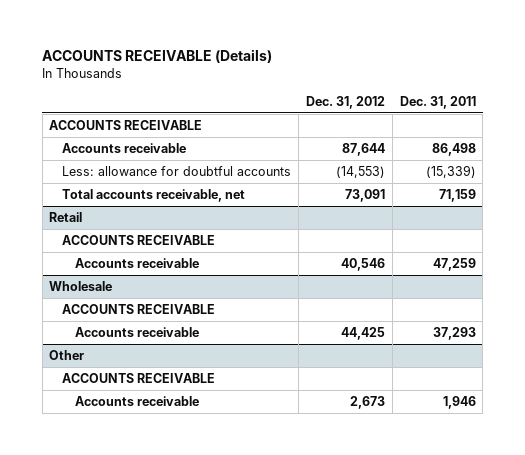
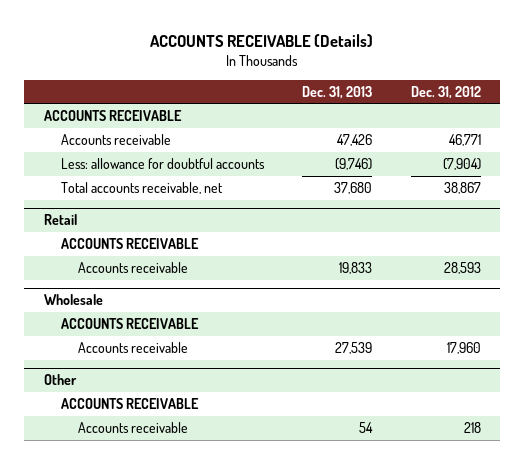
[399,95,476,109] Dec. 31, 2011 -> none
none -> [302,85,373,99] Dec. 31, 2013
[341,142,385,156] 87,644 -> [448,133,481,146] 46,771
[335,165,385,178] (14,553) -> [442,157,481,170] (7,904)
[344,188,385,202] 73,091 -> [443,181,481,194] 38,867
[340,257,385,271] 40,546 -> [443,261,481,274] 28,593
[340,326,385,340] 44,425 -> [446,341,481,354] 17,960
[349,395,385,409] 2,673 -> [463,421,481,433] 218

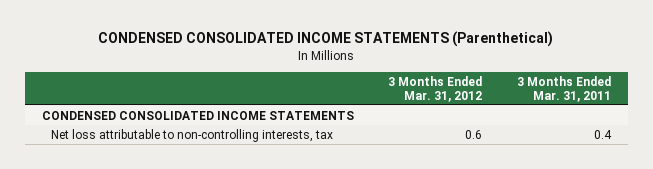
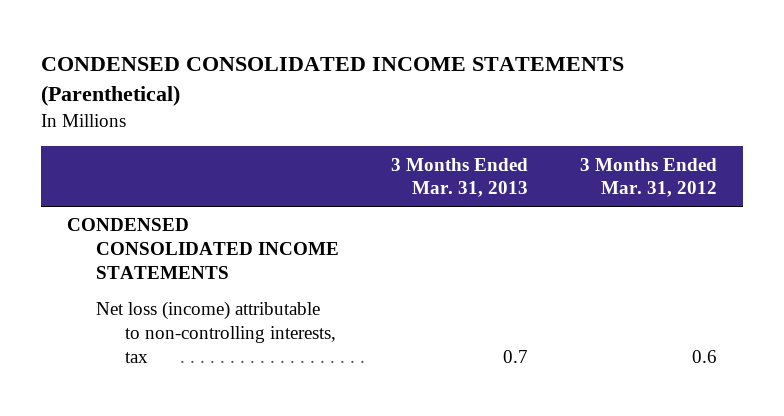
[517,75,612,102] 3 Months Ended Mar. 31, 2011 -> none
none -> [391,157,529,198] 3 Months Ended Mar. 31, 2013
[51,128,334,142] Net loss attributable to non-controlling interests, tax -> [96,301,336,363] Net loss (income) attributable to non-controlling interests, tax

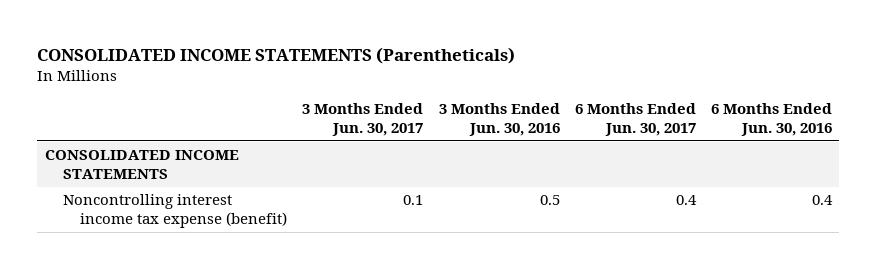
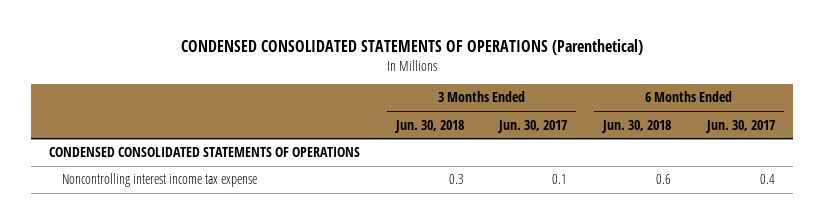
[37,46,516,64] CONSOLIDATED INCOME STATEMENTS (Parentheticals) -> [180,39,643,56] CONDENSED CONSOLIDATED STATEMENTS OF OPERATIONS (Parenthetical)
[438,102,560,136] 3 Months Ended Jun. 30, 2016 -> none
[710,102,832,136] 6 Months Ended Jun. 30, 2016 -> none
none -> [393,119,464,133] Jun. 30, 2018
none -> [601,119,672,133] Jun. 30, 2018
[44,150,239,180] CONSOLIDATED INCOME STATEMENTS -> [49,147,361,158] CONDENSED CONSOLIDATED STATEMENTS OF OPERATIONS
[62,194,288,229] Noncontrolling interest income tax expense (benefit) -> [61,173,257,188] Noncontrolling interest income tax expense

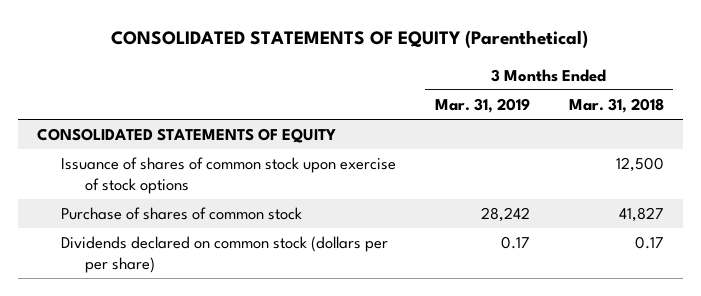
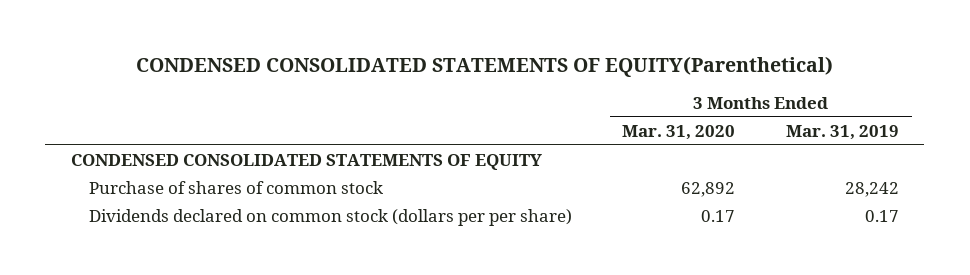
[111,30,589,49] CONSOLIDATED STATEMENTS OF EQUITY (Parenthetical) -> [135,55,833,77] CONDENSED CONSOLIDATED STATEMENTS OF EQUITY(Parenthetical)
[568,98,664,114] Mar. 31, 2018 -> none
none -> [622,125,736,141] Mar. 31, 2020
[61,157,397,194] Issuance of shares of common stock upon exercise of stock options -> none
[37,128,337,144] CONSOLIDATED STATEMENTS OF EQUITY -> [70,154,542,171] CONDENSED CONSOLIDATED STATEMENTS OF EQUITY

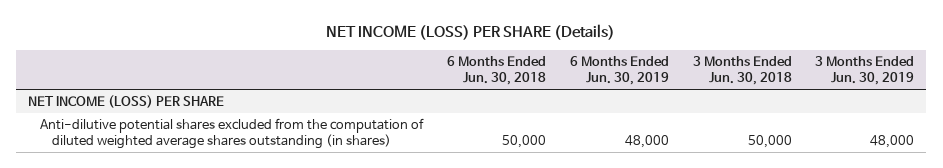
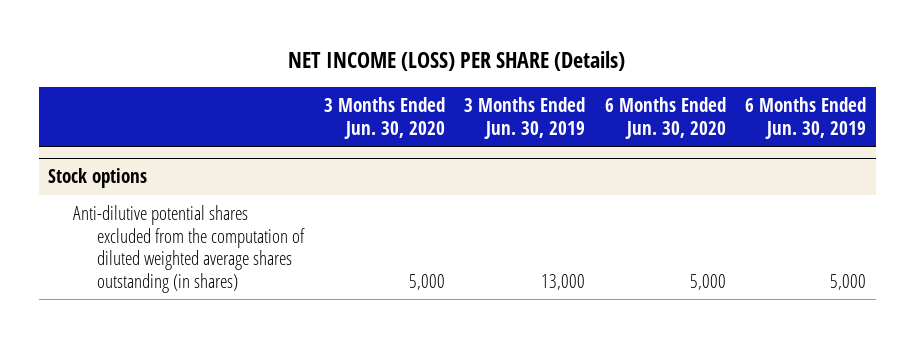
[446,56,546,86] 6 Months Ended Jun. 30, 2018 -> none
[692,56,792,86] 3 Months Ended Jun. 30, 2018 -> none
none -> [323,97,445,139] 3 Months Ended Jun. 30, 2020
none -> [604,97,726,139] 6 Months Ended Jun. 30, 2020
[28,95,225,109] NET INCOME (LOSS) PER SHARE -> none
none -> [48,168,148,189] Stock options
[624,135,669,149] 48,000 -> [830,273,867,290] 5,000
[870,135,915,149] 48,000 -> [541,273,586,290] 13,000

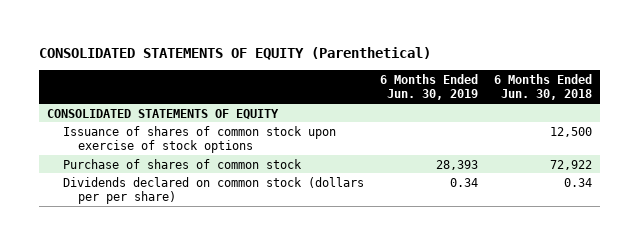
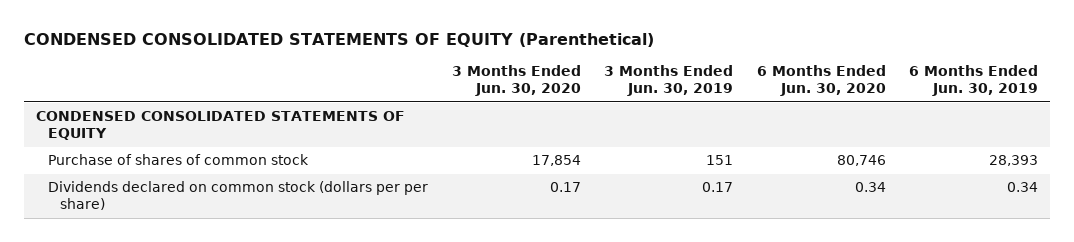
[39,47,432,61] CONSOLIDATED STATEMENTS OF EQUITY (Parenthetical) -> [24,32,655,47] CONDENSED CONSOLIDATED STATEMENTS OF EQUITY (Parenthetical)
[494,73,593,101] 6 Months Ended Jun. 30, 2018 -> none
none -> [451,65,581,97] 3 Months Ended Jun. 30, 2020
none -> [604,65,734,97] 3 Months Ended Jun. 30, 2019
none -> [756,65,886,97] 6 Months Ended Jun. 30, 2020
[62,125,336,154] Issuance of shares of common stock upon exercise of stock options -> none
[47,108,280,119] CONSOLIDATED STATEMENTS OF EQUITY -> [35,111,405,141] CONDENSED CONSOLIDATED STATEMENTS OF EQUITY

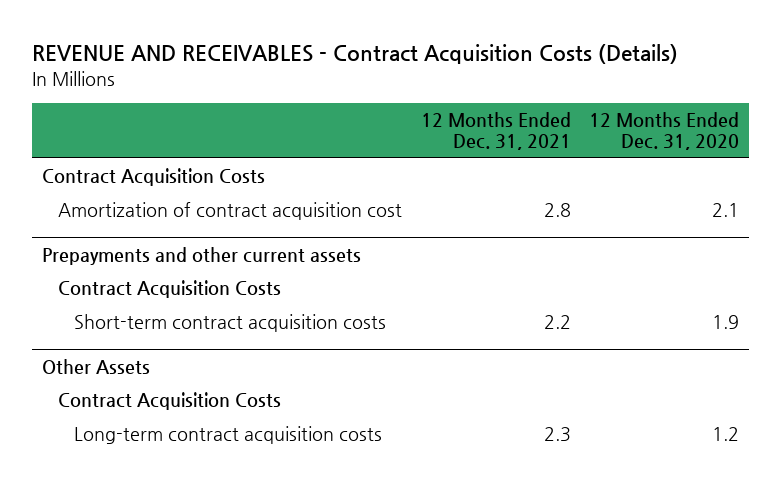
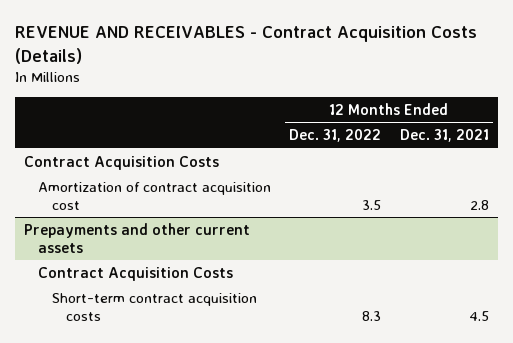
[589,112,740,151] 12 Months Ended Dec. 31, 2020 -> none
none -> [289,129,382,143] Dec. 31, 2022
[41,358,150,374] Other Assets -> none
[57,392,281,411] Contract Acquisition Costs -> none
[73,426,382,445] Long-term contract acquisition costs -> none
[543,315,571,330] 2.2 -> [468,310,489,321] 4.5

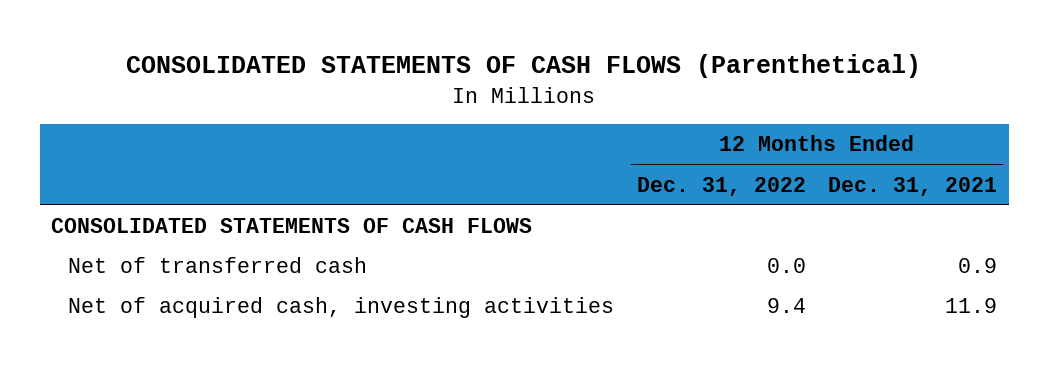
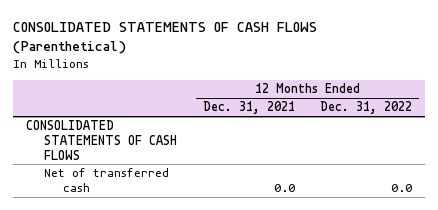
[67,297,614,319] Net of acquired cash, investing activities -> none
[958,258,998,274] 0.9 -> [273,183,295,192] 0.0

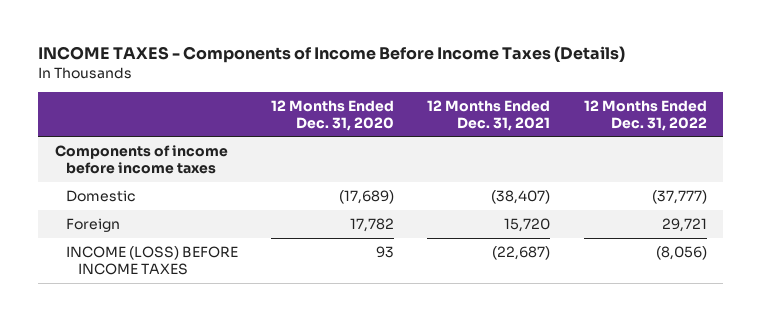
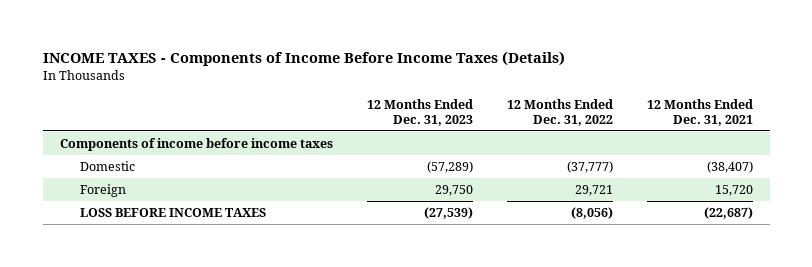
[271,99,395,131] 12 Months Ended Dec. 31, 2020 -> none
none -> [366,98,473,126] 12 Months Ended Dec. 31, 2023
[66,245,239,276] INCOME (LOSS) BEFORE INCOME TAXES -> [79,208,266,218] LOSS BEFORE INCOME TAXES

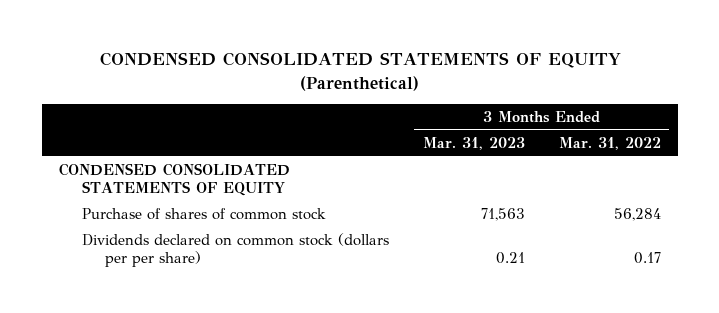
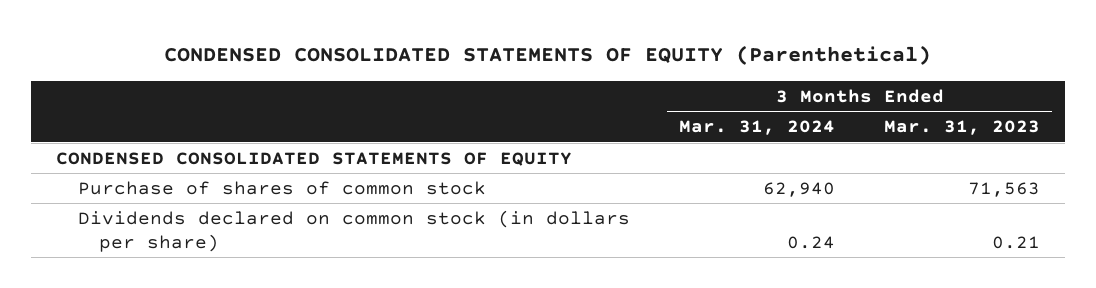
[558,137,661,151] Mar. 31, 2022 -> none
none -> [678,119,835,135] Mar. 31, 2024
[81,233,389,267] Dividends declared on common stock (dollars per per share) -> [77,209,630,252] Dividends declared on common stock (in dollars per share)

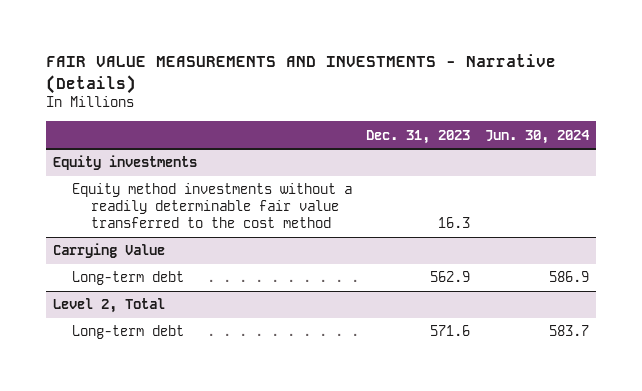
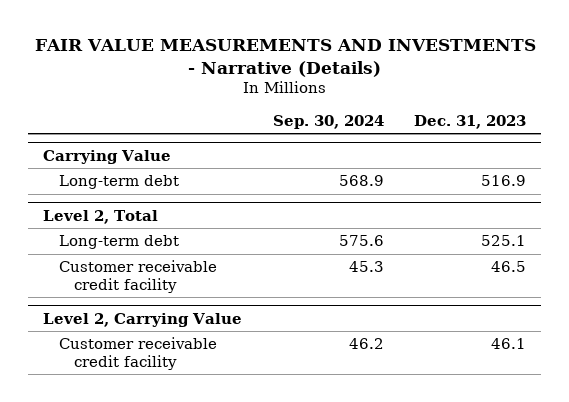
[485,129,591,144] Jun. 30, 2024 -> none
none -> [272,114,384,129] Sep. 30, 2024
[52,155,197,171] Equity investments -> none
[71,183,352,229] Equity method investments without a readily determinable fair value transferred to the cost method -> none
[430,271,471,283] 562.9 -> [480,175,526,187] 516.9
[430,325,471,337] 571.6 -> [480,235,526,247] 525.1
none -> [58,260,217,293] Customer receivable credit facility
none -> [43,312,243,327] Level 2, Carrying Value
none -> [58,337,217,370] Customer receivable credit facility

